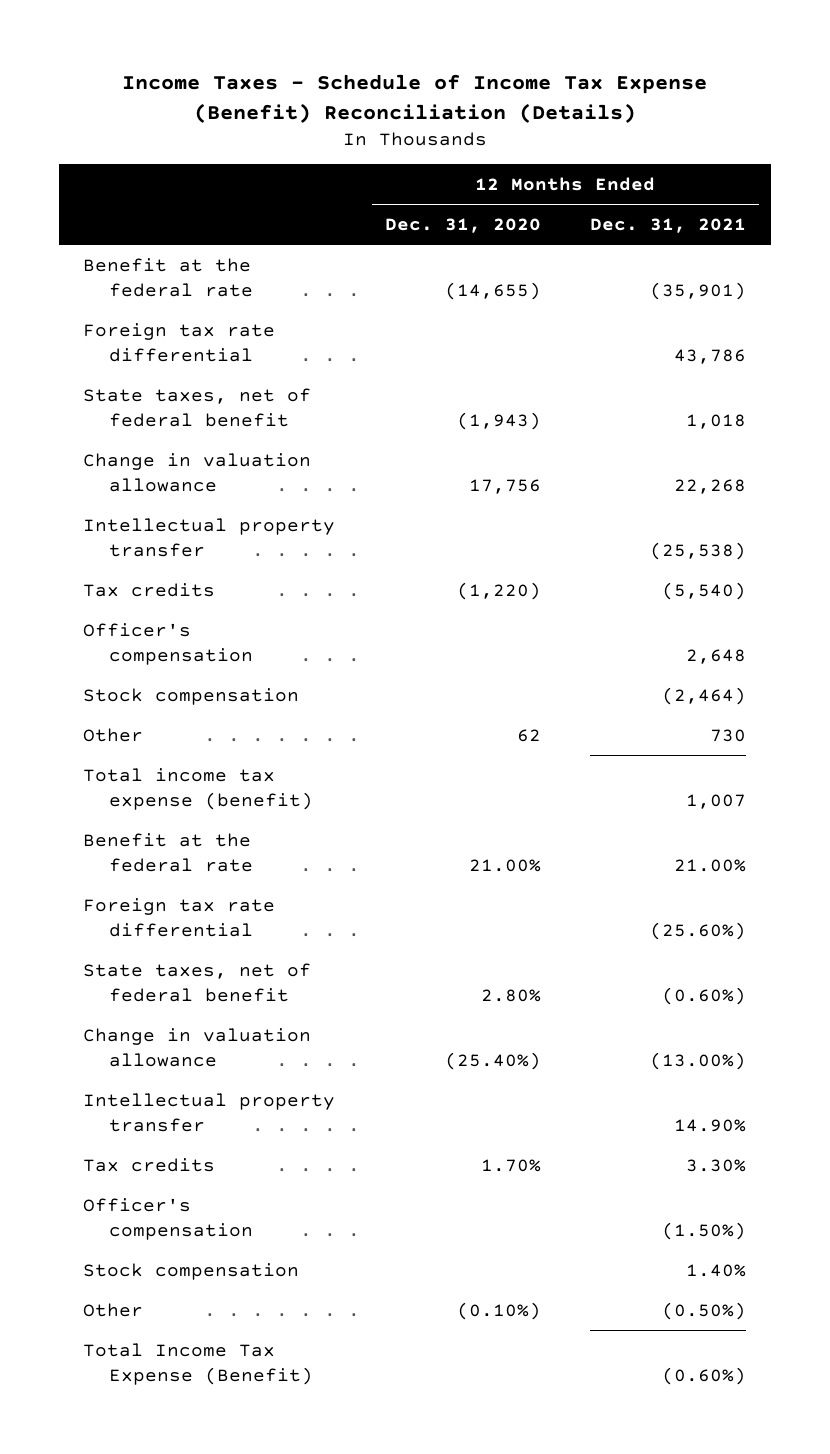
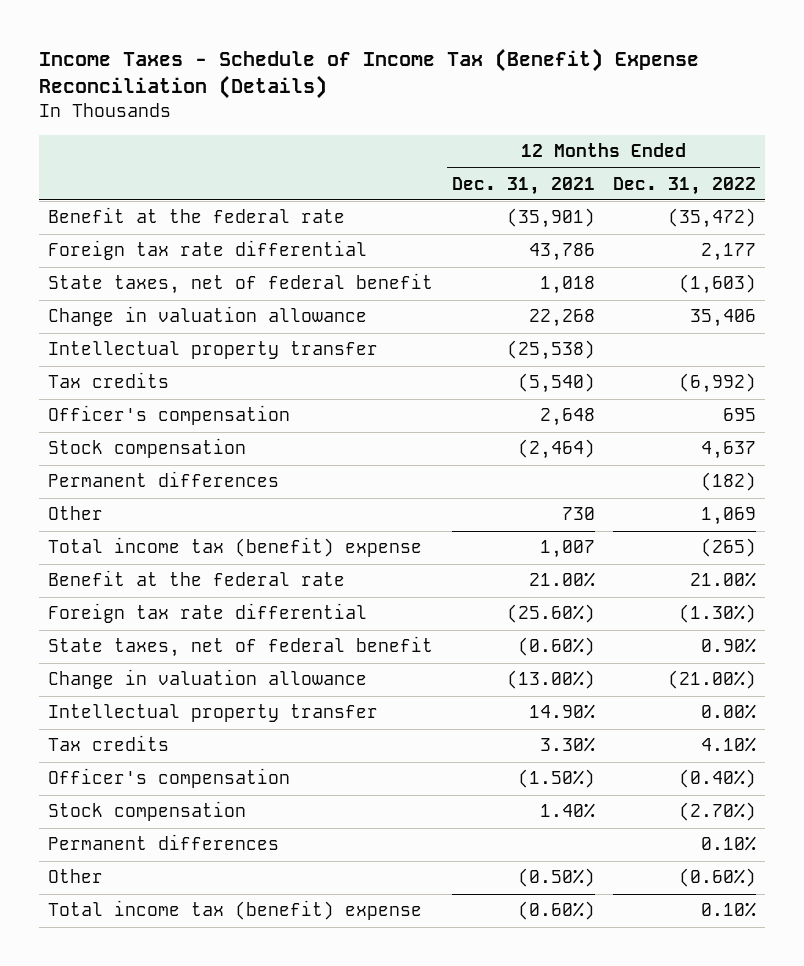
[121,73,707,123] Income Taxes - Schedule of Income Tax Expense (Benefit) Reconciliation (Details) -> [39,48,700,100] Income Taxes - Schedule of Income Tax (Benefit) Expense Reconciliation (Details)
[384,218,541,234] Dec. 31, 2020 -> none
none -> [612,176,756,195] Dec. 31, 2022
none -> [48,471,280,488] Permanent differences
[83,767,314,810] Total income tax expense (benefit) -> [48,537,423,558] Total income tax (benefit) expense
none -> [48,834,280,851] Permanent differences
[83,1342,314,1385] Total Income Tax Expense (Benefit) -> [48,900,423,921] Total income tax (benefit) expense

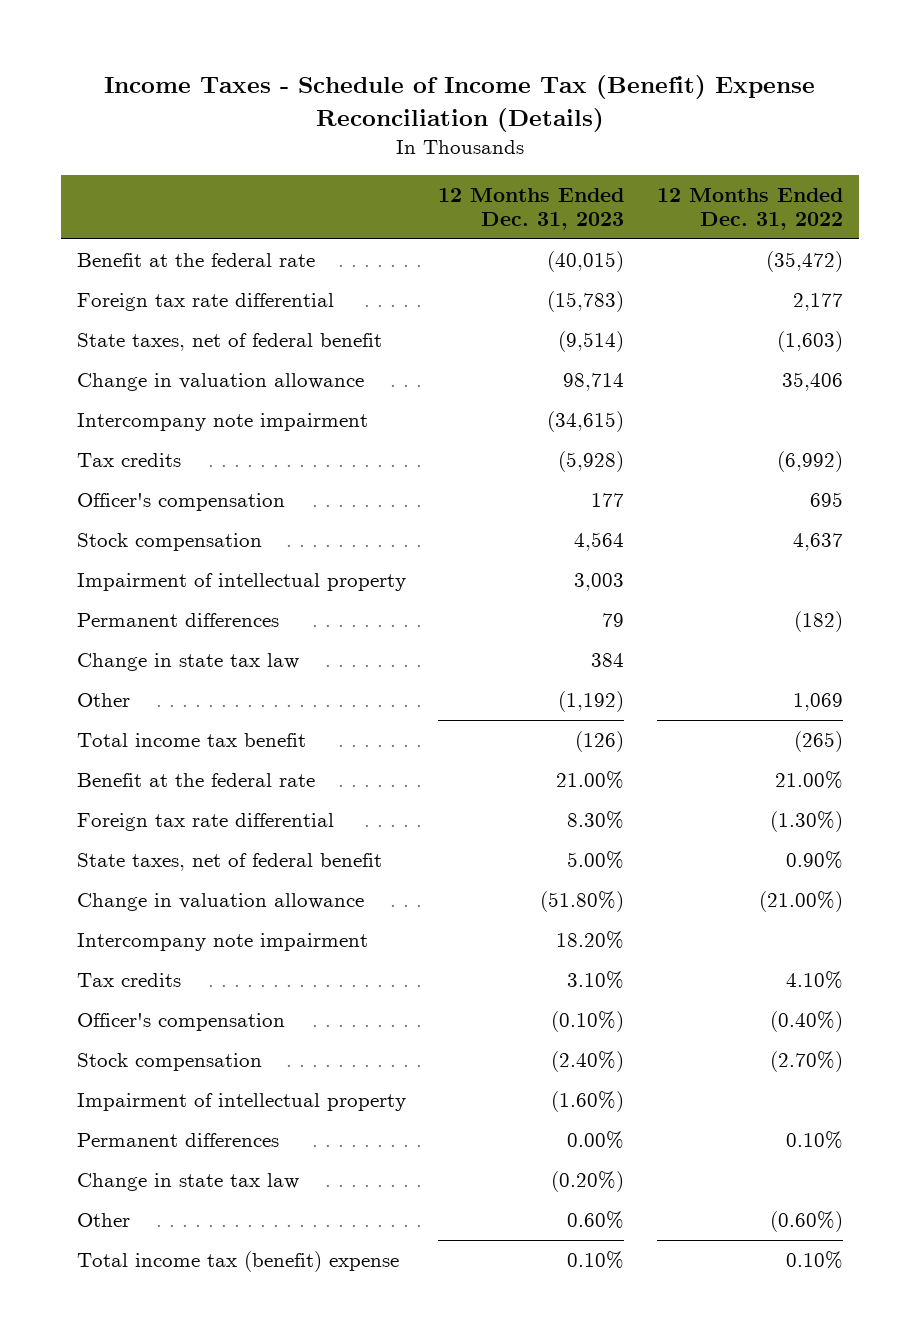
[451,176,595,195] Dec. 31, 2021 -> none
none -> [438,187,625,231] 12 Months Ended Dec. 31, 2023
[48,341,379,360] Intellectual property transfer -> none
none -> [77,412,369,431] Intercompany note impairment
none -> [77,572,407,591] Impairment of intellectual property
none -> [77,652,300,671] Change in state tax law
[48,537,423,558] Total income tax (benefit) expense -> [77,732,307,747] Total income tax benefit
[48,704,379,723] Intellectual property transfer -> none
none -> [77,932,369,951] Intercompany note impairment
none -> [77,1092,407,1111] Impairment of intellectual property
none -> [77,1172,300,1191] Change in state tax law

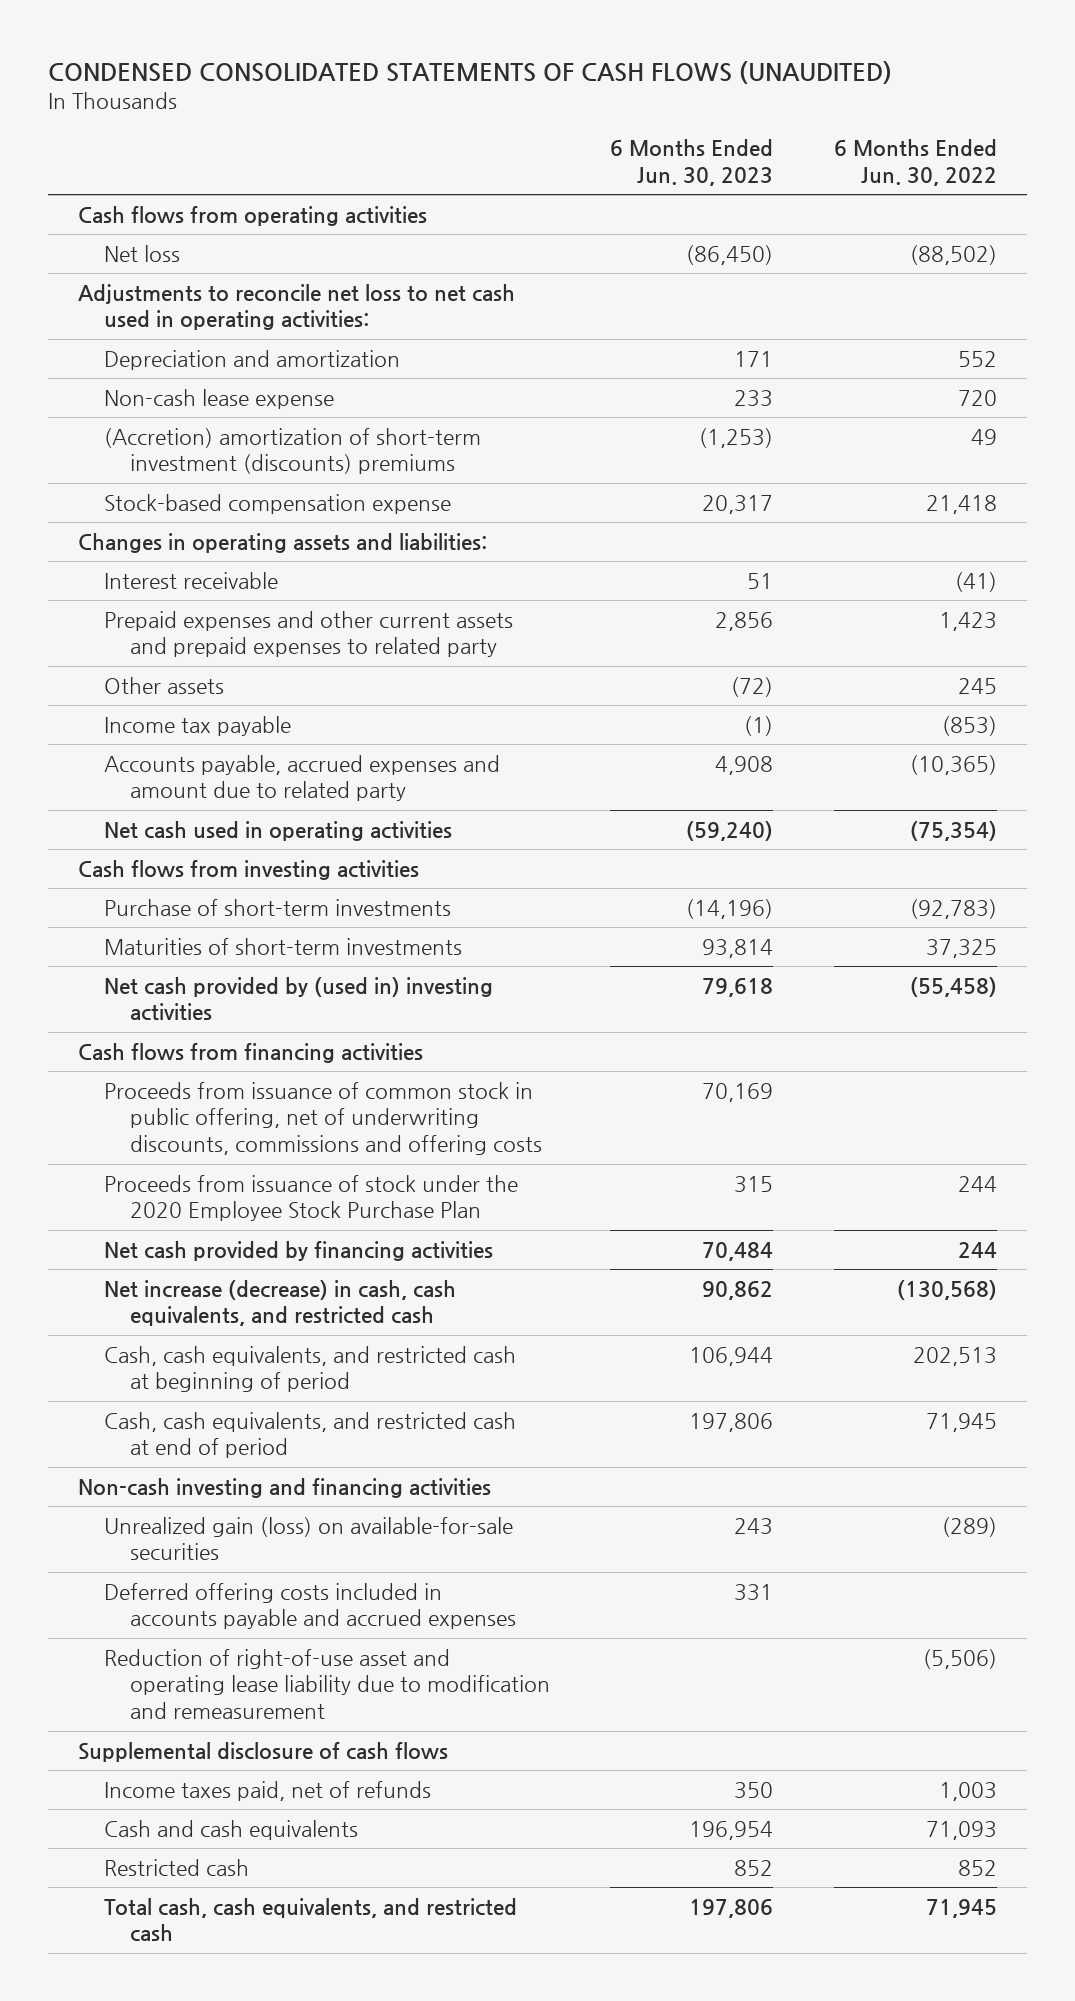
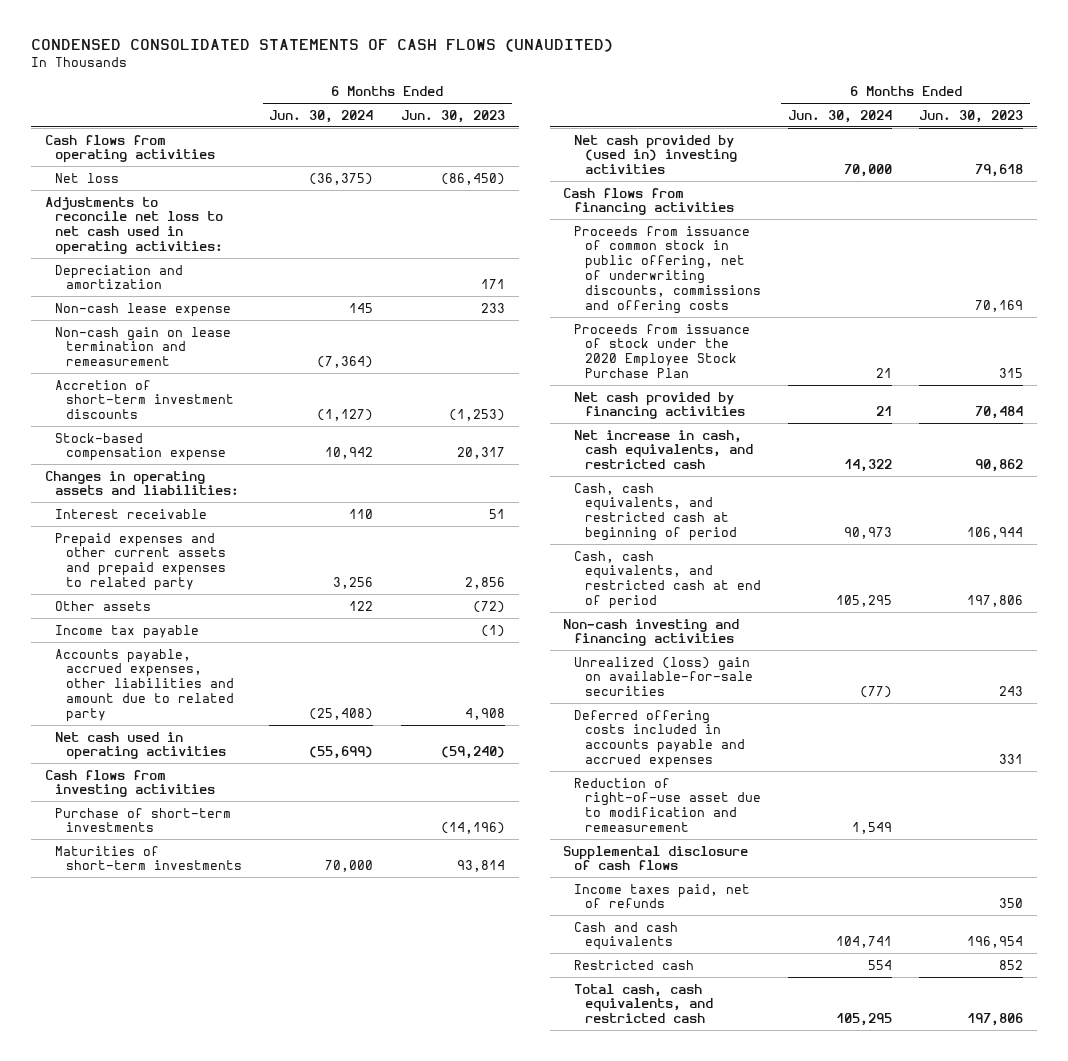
[834,139,998,186] 6 Months Ended Jun. 30, 2022 -> none
none -> [269,109,374,123] Jun. 30, 2024
none -> [55,326,232,367] Non-cash gain on lease termination and remeasurement
[103,427,481,475] (Accretion) amortization of short-term investment (discounts) premiums -> [55,379,235,420] Accretion of short-term investment discounts
[103,754,500,802] Accounts payable, accrued expenses and amount due to related party -> [55,648,235,722] Accounts payable, accrued expenses, other liabilities and amount due to related party
[103,1279,456,1327] Net increase (decrease) in cash, cash equivalents, and restricted cash -> [573,429,753,470] Net increase in cash, cash equivalents, and restricted cash
[103,1516,513,1561] Unrealized gain (loss) on available-for-sale securities -> [573,656,753,697] Unrealized (loss) gain on available-for-sale securities
[103,1648,550,1720] Reduction of right-of-use asset and operating lease liability due to modification and remeasurement -> [573,777,761,833] Reduction of right-of-use asset due to modification and remeasurement

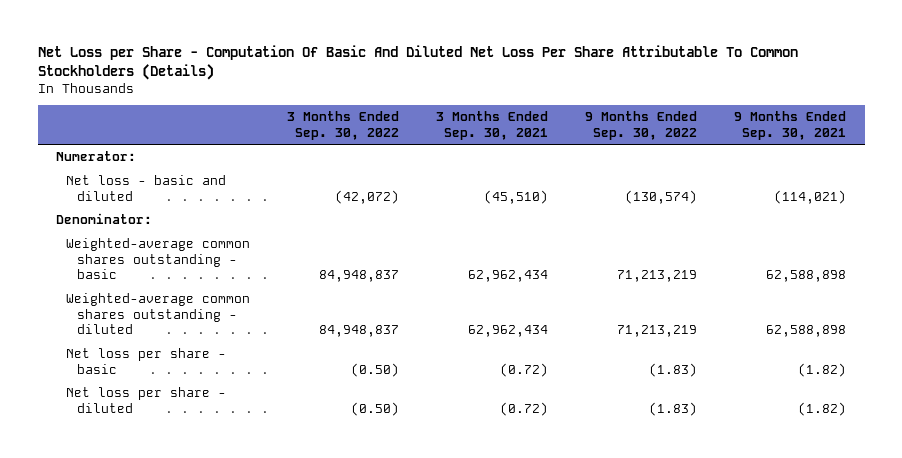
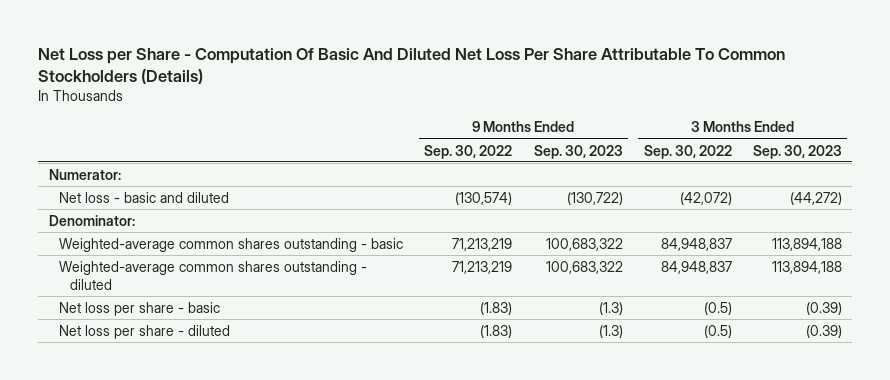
[436,111,549,140] 3 Months Ended Sep. 30, 2021 -> none
[734,111,847,140] 9 Months Ended Sep. 30, 2021 -> none
none -> [533,144,623,159] Sep. 30, 2023
none -> [752,144,842,159] Sep. 30, 2023
[351,362,400,377] (0.50) -> [703,301,732,315] (0.5)
[351,401,400,416] (0.50) -> [703,324,732,338] (0.5)

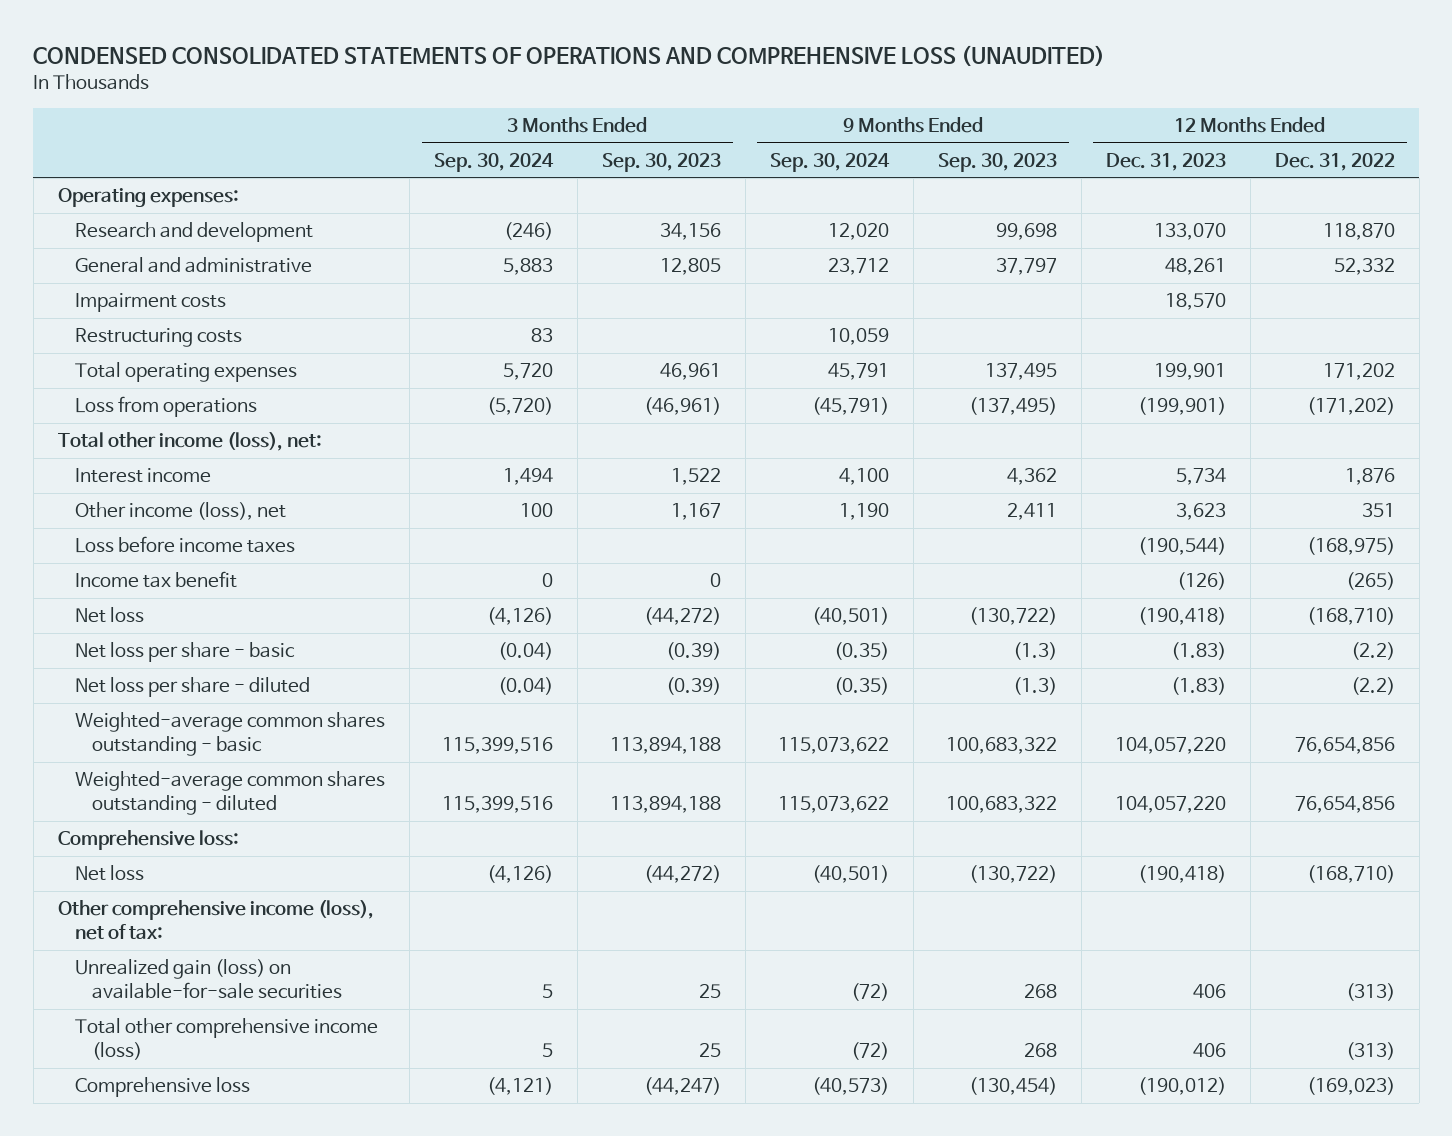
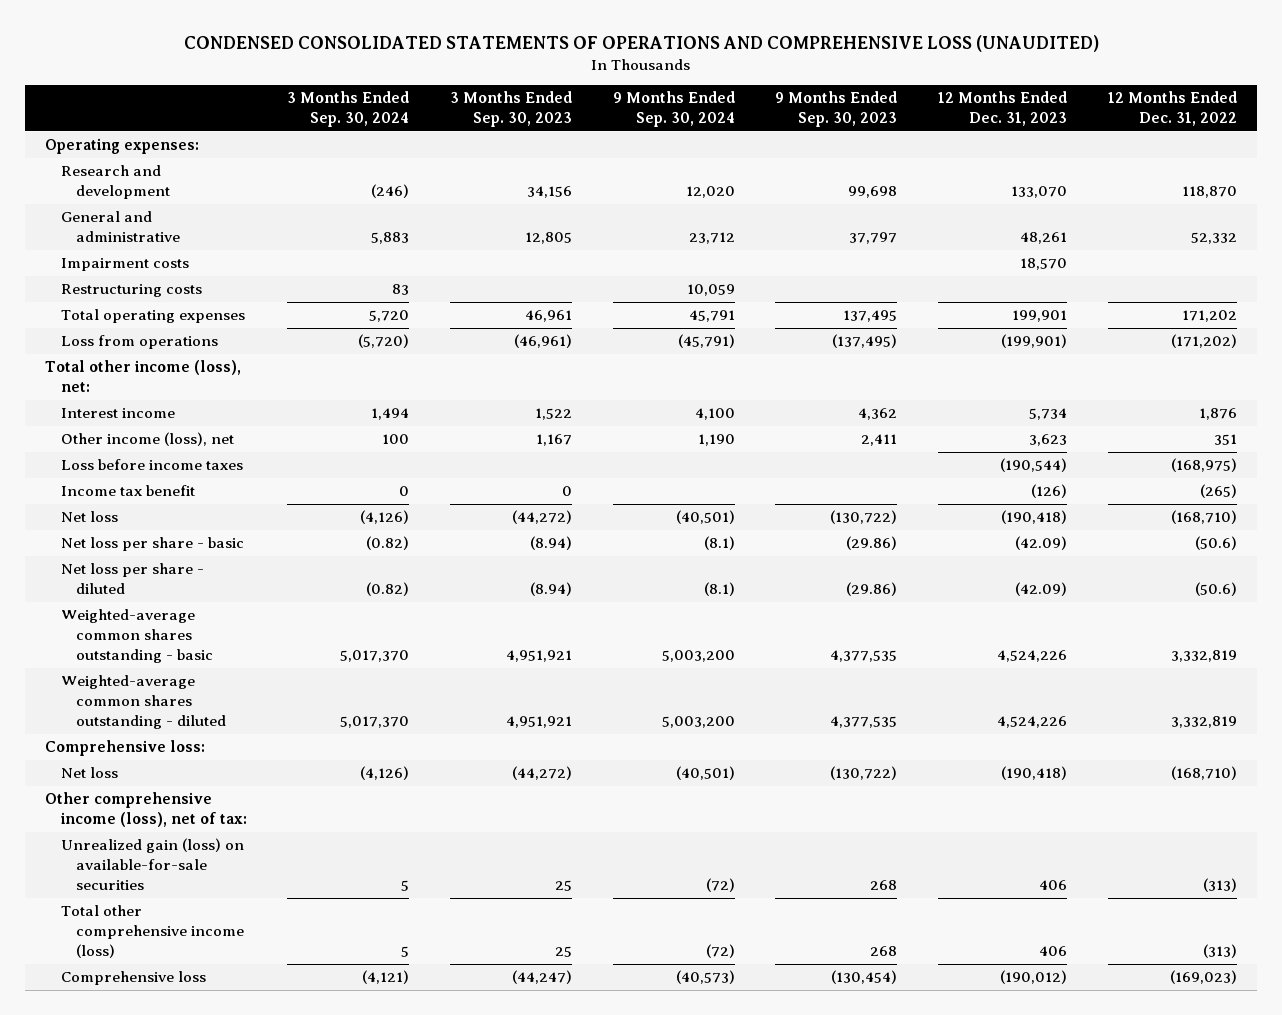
[497,642,553,661] (0.04) -> [366,536,410,551] (0.82)
[665,642,721,661] (0.39) -> [530,536,573,551] (8.94)
[833,642,889,661] (0.35) -> [703,536,735,551] (8.1)
[1012,642,1057,661] (1.3) -> [846,536,898,551] (29.86)
[1170,642,1226,661] (1.83) -> [1015,536,1068,551] (42.09)
[1350,642,1395,661] (2.2) -> [1194,536,1237,551] (50.6)
[497,677,553,696] (0.04) -> [366,582,410,597] (0.82)
[665,677,721,696] (0.39) -> [530,582,573,597] (8.94)
[833,677,889,696] (0.35) -> [703,582,735,597] (8.1)
[1012,677,1057,696] (1.3) -> [846,582,898,597] (29.86)
[1170,677,1226,696] (1.83) -> [1015,582,1068,597] (42.09)
[1350,677,1395,696] (2.2) -> [1194,582,1237,597] (50.6)
[441,737,553,755] 115,399,516 -> [340,649,410,662] 5,017,370
[609,737,721,755] 113,894,188 -> [506,649,573,662] 4,951,921
[777,737,889,755] 115,073,622 -> [661,649,735,662] 5,003,200
[945,737,1057,755] 100,683,322 -> [830,649,898,662] 4,377,535
[1114,737,1226,755] 104,057,220 -> [997,649,1068,662] 4,524,226
[1294,737,1395,755] 76,654,856 -> [1170,649,1237,662] 3,332,819
[441,796,553,814] 115,399,516 -> [340,715,410,728] 5,017,370
[609,796,721,814] 113,894,188 -> [506,715,573,728] 4,951,921
[777,796,889,814] 115,073,622 -> [661,715,735,728] 5,003,200
[945,796,1057,814] 100,683,322 -> [830,715,898,728] 4,377,535
[1114,796,1226,814] 104,057,220 -> [997,715,1068,728] 4,524,226
[1294,796,1395,814] 76,654,856 -> [1170,715,1237,728] 3,332,819

